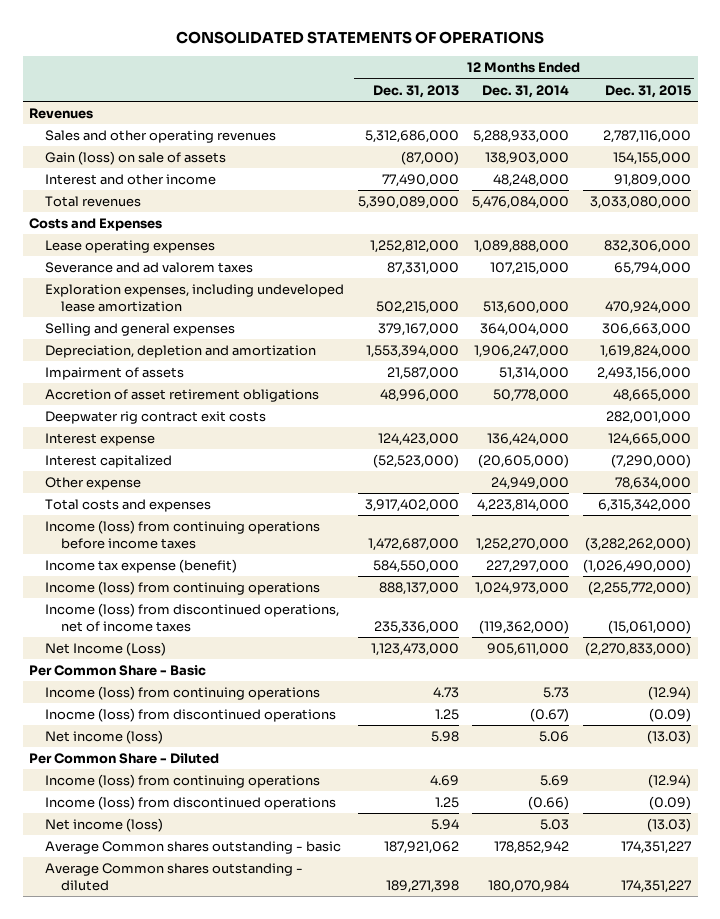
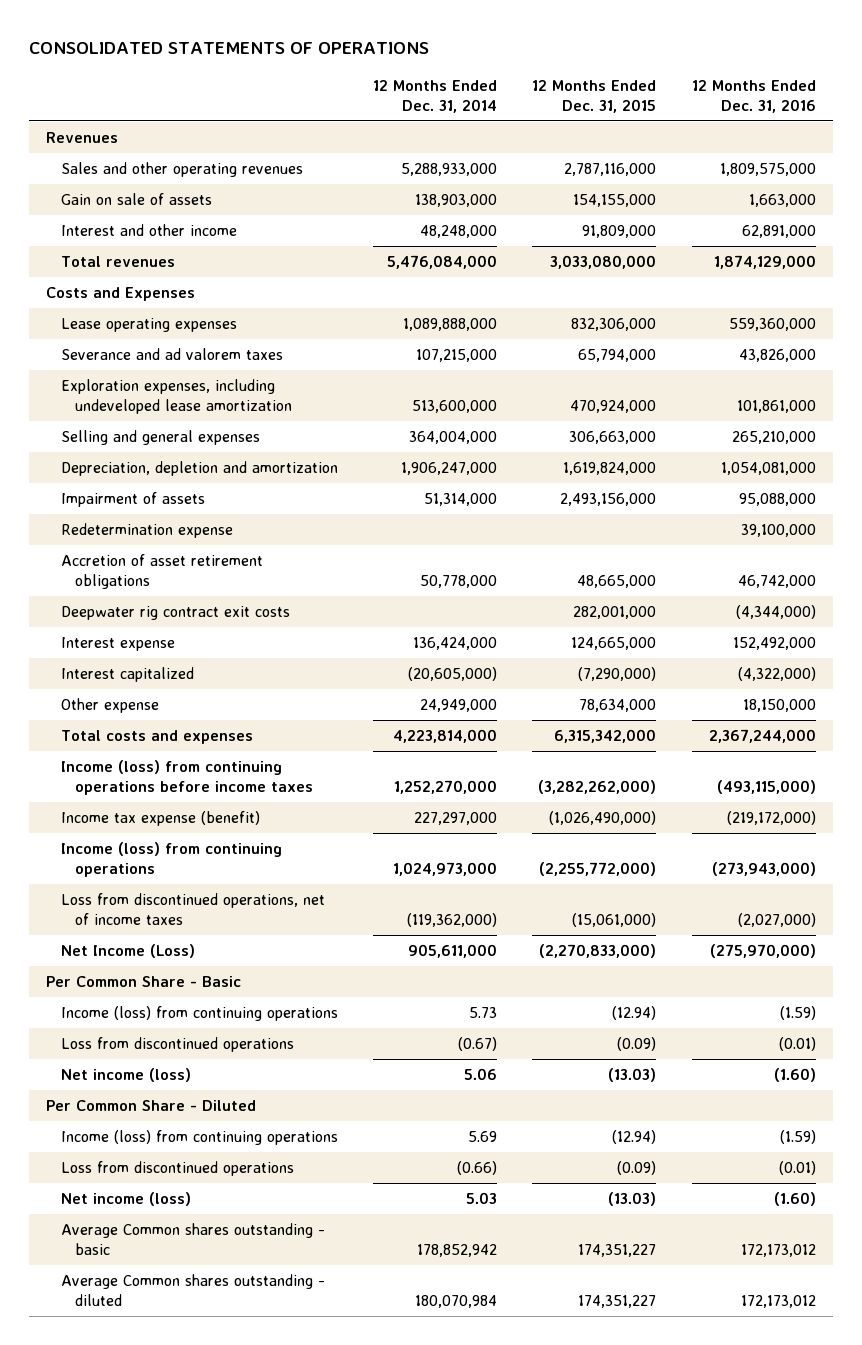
[372,84,459,98] Dec. 31, 2013 -> none
none -> [691,80,816,113] 12 Months Ended Dec. 31, 2016
[45,150,227,165] Gain (loss) on sale of assets -> [60,193,212,206] Gain on sale of assets
none -> [60,523,233,539] Redetermination expense
[45,602,340,632] Income (loss) from discontinued operations, net of income taxes -> [60,893,325,925] Loss from discontinued operations, net of income taxes
[45,707,337,722] Inocme (loss) from discontinued operations -> [60,1037,294,1053] Loss from discontinued operations
[45,795,337,810] Income (loss) from discontinued operations -> [60,1161,294,1177] Loss from discontinued operations

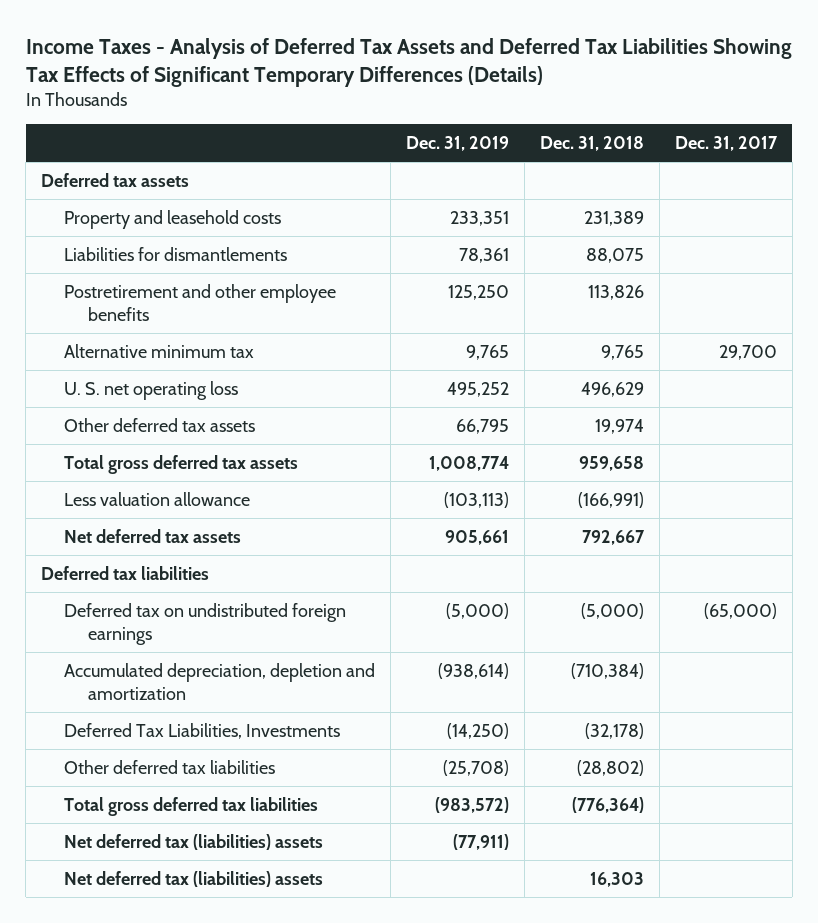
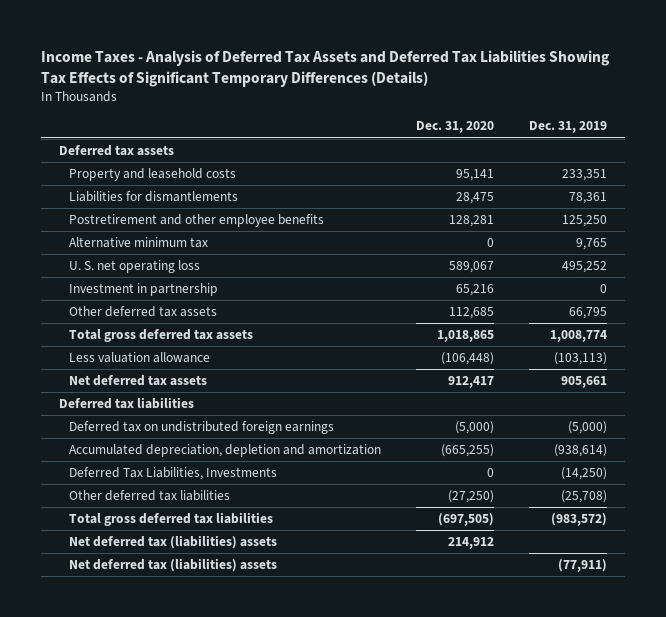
[540,136,645,152] Dec. 31, 2018 -> none
[675,136,779,152] Dec. 31, 2017 -> none
none -> [416,121,495,134] Dec. 31, 2020
none -> [69,283,219,297] Investment in partnership
[64,833,324,850] Net deferred tax (liabilities) assets -> [69,558,278,573] Net deferred tax (liabilities) assets

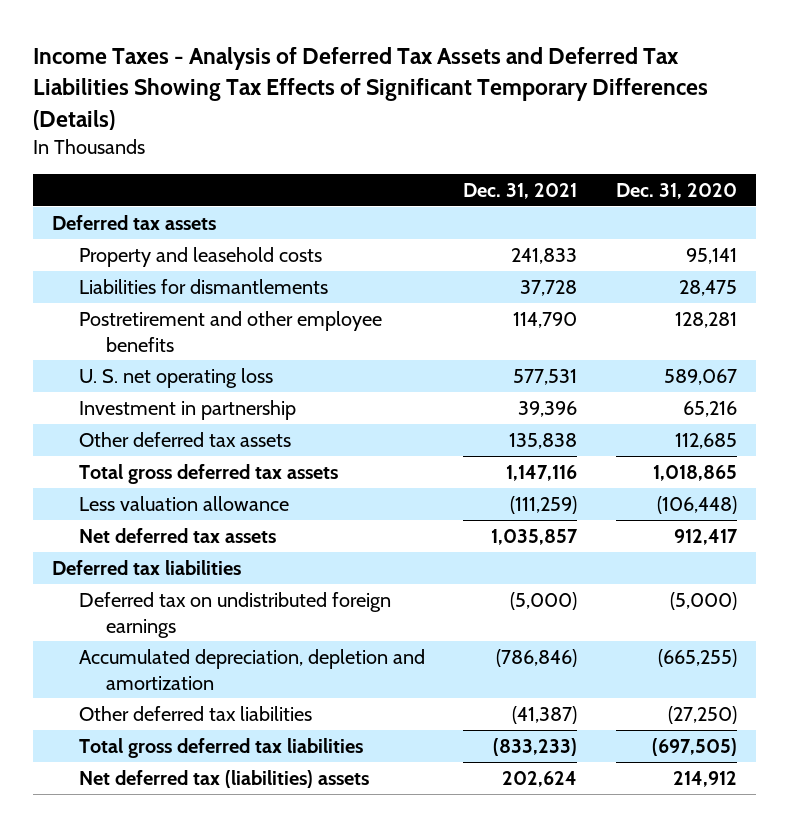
[529,121,608,134] Dec. 31, 2019 -> none
none -> [463,183,578,200] Dec. 31, 2021
[69,237,209,249] Alternative minimum tax -> none
[69,467,278,481] Deferred Tax Liabilities, Investments -> none
[69,558,278,573] Net deferred tax (liabilities) assets -> none

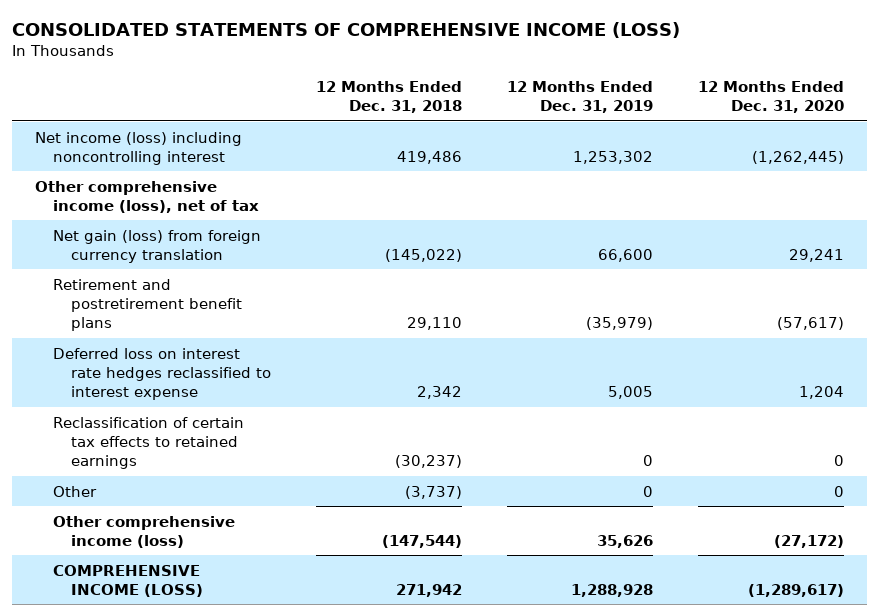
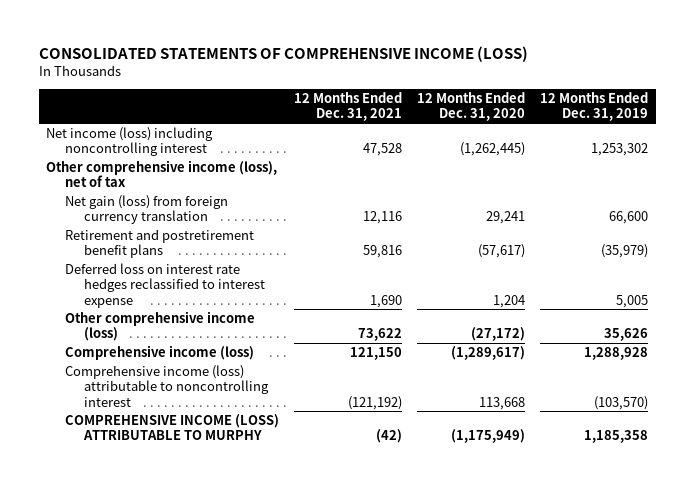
[316,80,463,114] 12 Months Ended Dec. 31, 2018 -> none
none -> [294,92,403,122] 12 Months Ended Dec. 31, 2021
[52,416,244,470] Reclassification of certain tax effects to retained earnings -> none
[52,485,97,497] Other -> none
none -> [65,345,255,361] Comprehensive income (loss)
none -> [65,365,270,407] Comprehensive income (loss) attributable to noncontrolling interest
[52,564,204,597] COMPREHENSIVE INCOME (LOSS) -> [65,414,280,441] COMPREHENSIVE INCOME (LOSS) ATTRIBUTABLE TO MURPHY
[571,583,654,597] 1,288,928 -> [584,430,649,444] 1,185,358
[748,583,845,597] (1,289,617) -> [451,429,526,444] (1,175,949)

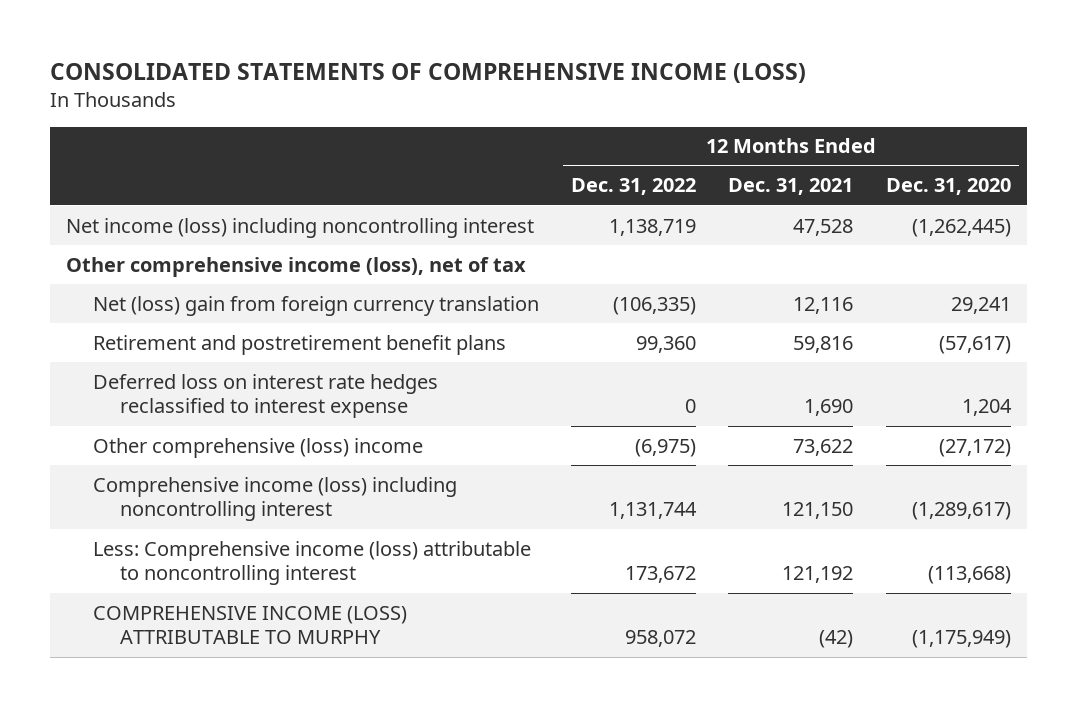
[540,92,649,122] 12 Months Ended Dec. 31, 2019 -> none
none -> [571,178,697,196] Dec. 31, 2022
[65,195,229,225] Net gain (loss) from foreign currency translation -> [92,295,539,316] Net (loss) gain from foreign currency translation
[65,311,256,342] Other comprehensive income (loss) -> [92,437,423,458] Other comprehensive (loss) income
[65,345,255,361] Comprehensive income (loss) -> [92,476,457,522] Comprehensive income (loss) including noncontrolling interest
[65,365,270,407] Comprehensive income (loss) attributable to noncontrolling interest -> [92,540,531,586] Less: Comprehensive income (loss) attributable to noncontrolling interest
[348,395,403,410] (121,192) -> [782,566,854,584] 121,192
[479,396,526,410] 113,668 -> [927,566,1011,585] (113,668)

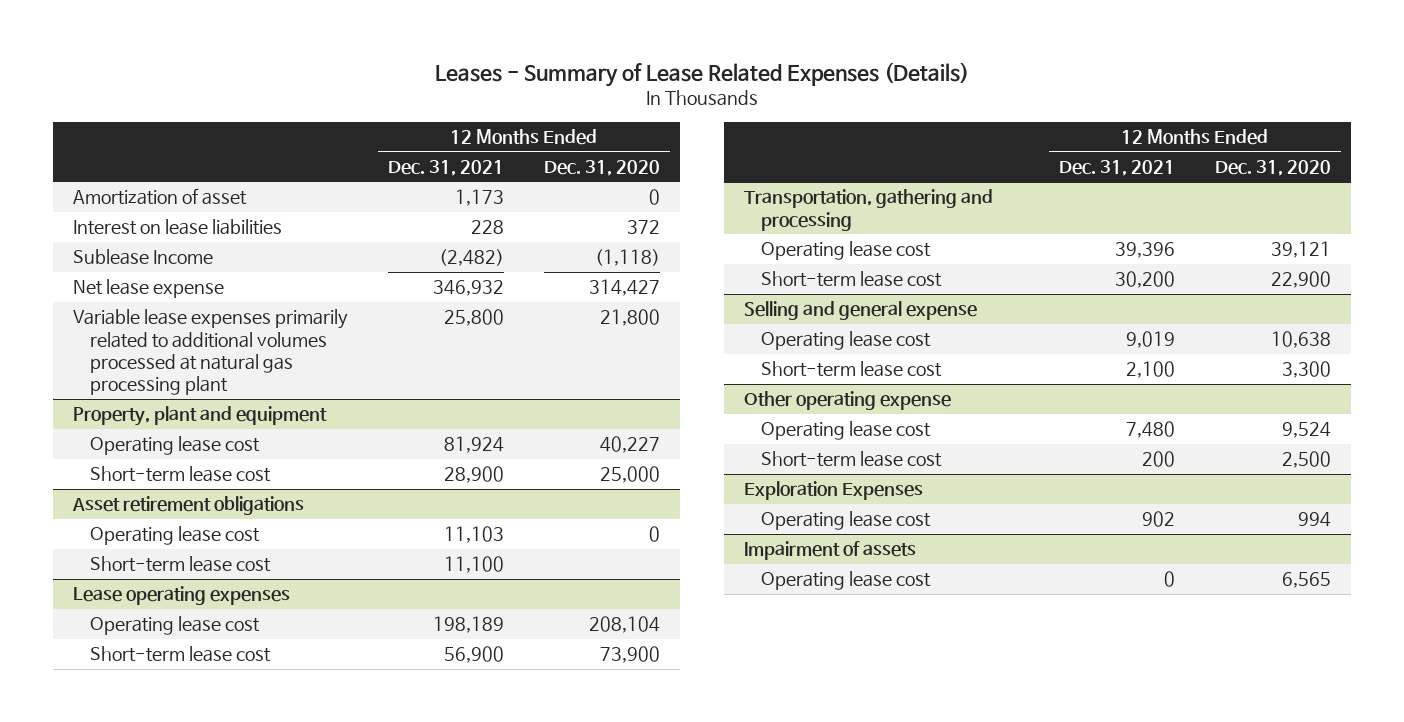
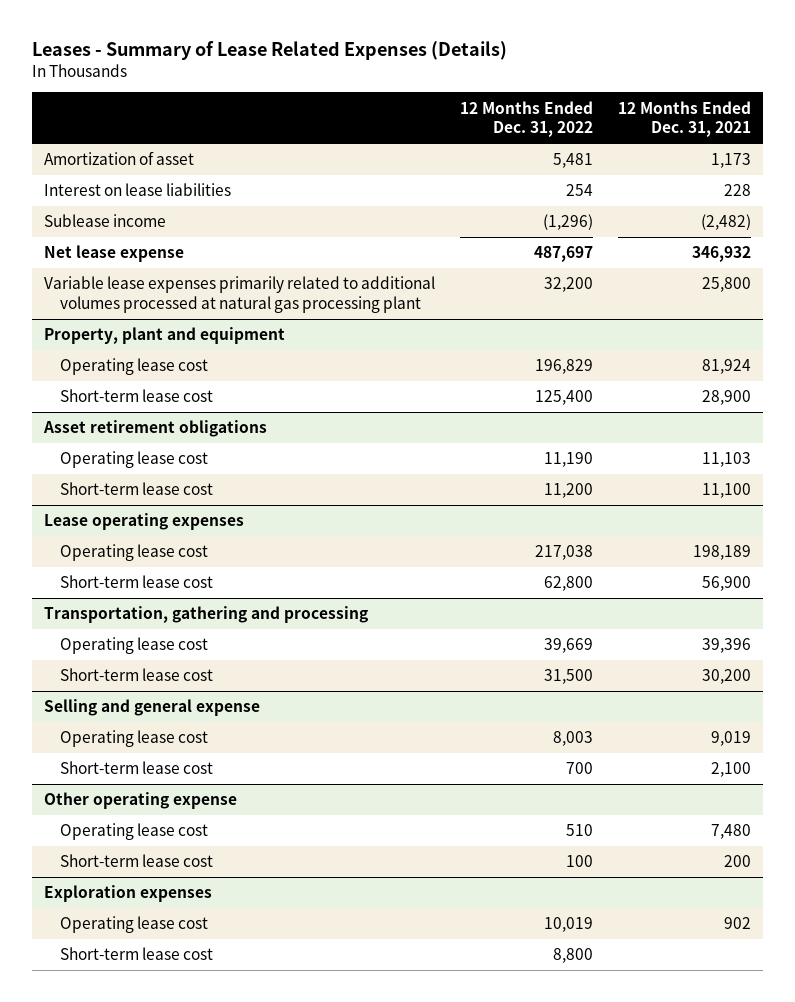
[543,159,660,176] Dec. 31, 2020 -> none
none -> [459,100,593,138] 12 Months Ended Dec. 31, 2022
[72,249,213,266] Sublease Income -> [44,214,167,228] Sublease income
[744,481,924,501] Exploration Expenses -> [44,885,213,903] Exploration expenses
[744,541,917,561] Impairment of assets -> none
[760,571,931,591] Operating lease cost -> none
none -> [59,947,213,961] Short-term lease cost

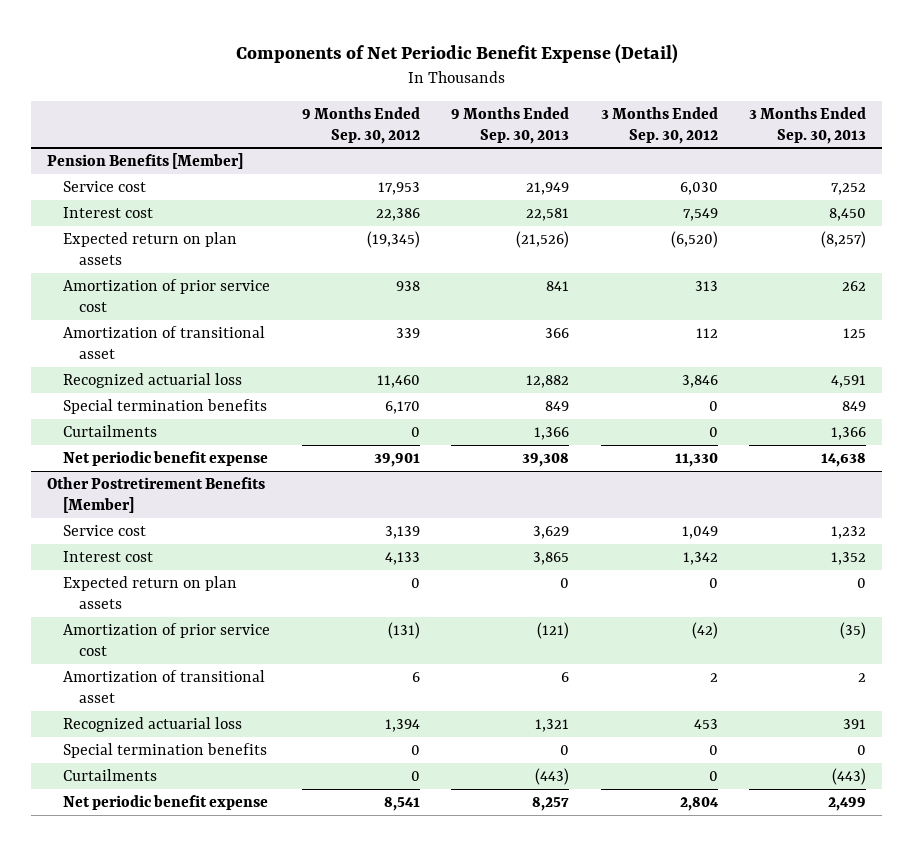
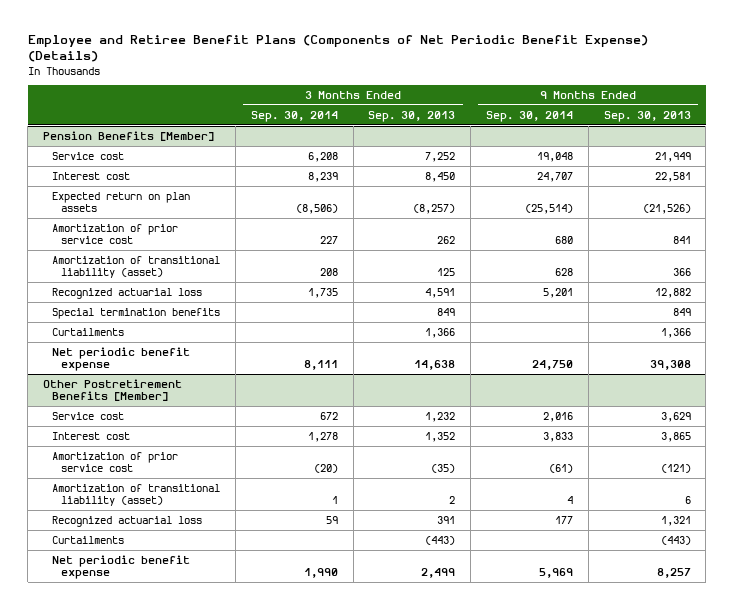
[235,43,678,64] Components of Net Periodic Benefit Expense (Detail) -> [27,34,648,63] Employee and Retiree Benefit Plans (Components of Net Periodic Benefit Expense) (Details)
[301,106,420,144] 9 Months Ended Sep. 30, 2012 -> none
[600,106,718,144] 3 Months Ended Sep. 30, 2012 -> none
none -> [250,110,338,122] Sep. 30, 2014
none -> [485,110,573,122] Sep. 30, 2014
[62,326,265,359] Amortization of transitional asset -> [52,255,221,279] Amortization of transitional liability (asset)
[62,576,237,609] Expected return on plan assets -> none
[62,670,265,703] Amortization of transitional asset -> [52,483,221,507] Amortization of transitional liability (asset)
[62,743,267,759] Special termination benefits -> none

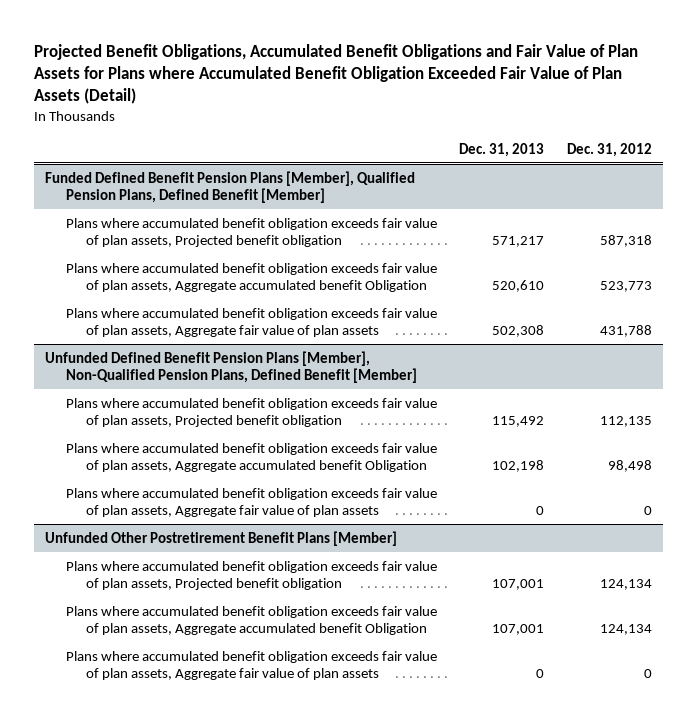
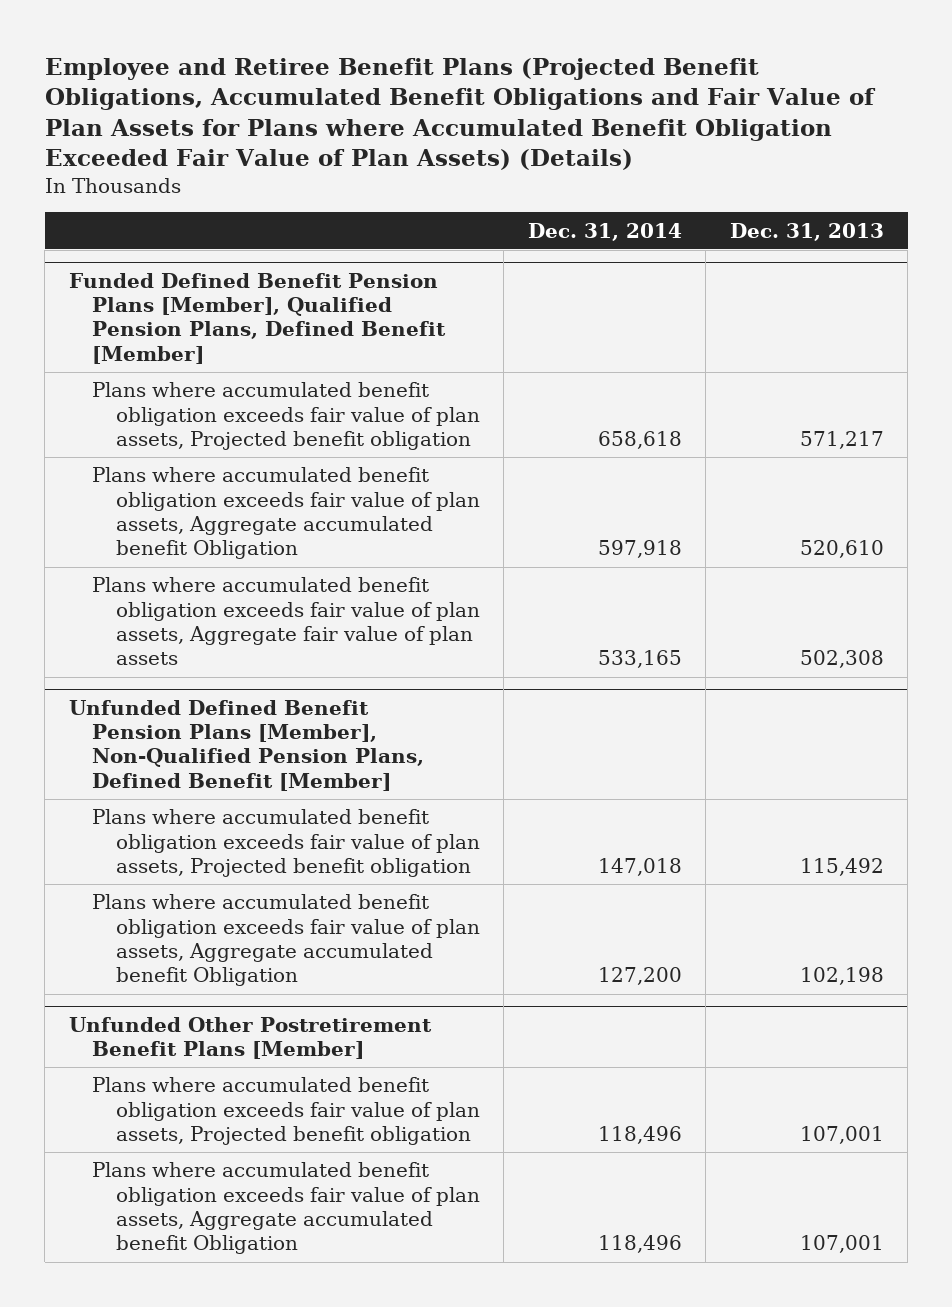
[34,43,639,105] Projected Benefit Obligations, Accumulated Benefit Obligations and Fair Value of Plan Assets for Plans where Accumulated Benefit Obligation Exceeded Fair Value of Plan Assets (Detail) -> [44,58,876,171] Employee and Retiree Benefit Plans (Projected Benefit Obligations, Accumulated Benefit Obligations and Fair Value of Plan Assets for Plans where Accumulated Benefit Obligation Exceeded Fair Value of Plan Assets) (Details)
[566,142,652,157] Dec. 31, 2012 -> none
none -> [527,222,682,241] Dec. 31, 2014
[65,487,437,517] Plans where accumulated benefit obligation exceeds fair value of plan assets, Aggregate fair value of plan assets -> none
[65,650,437,680] Plans where accumulated benefit obligation exceeds fair value of plan assets, Aggregate fair value of plan assets -> none

